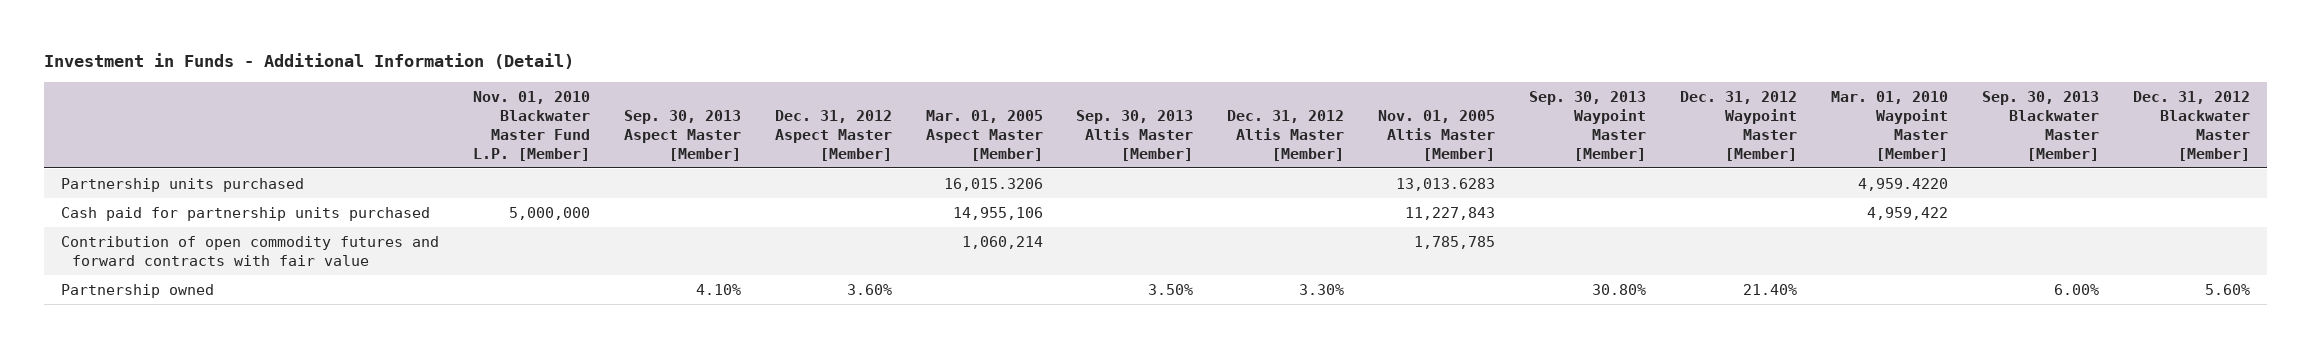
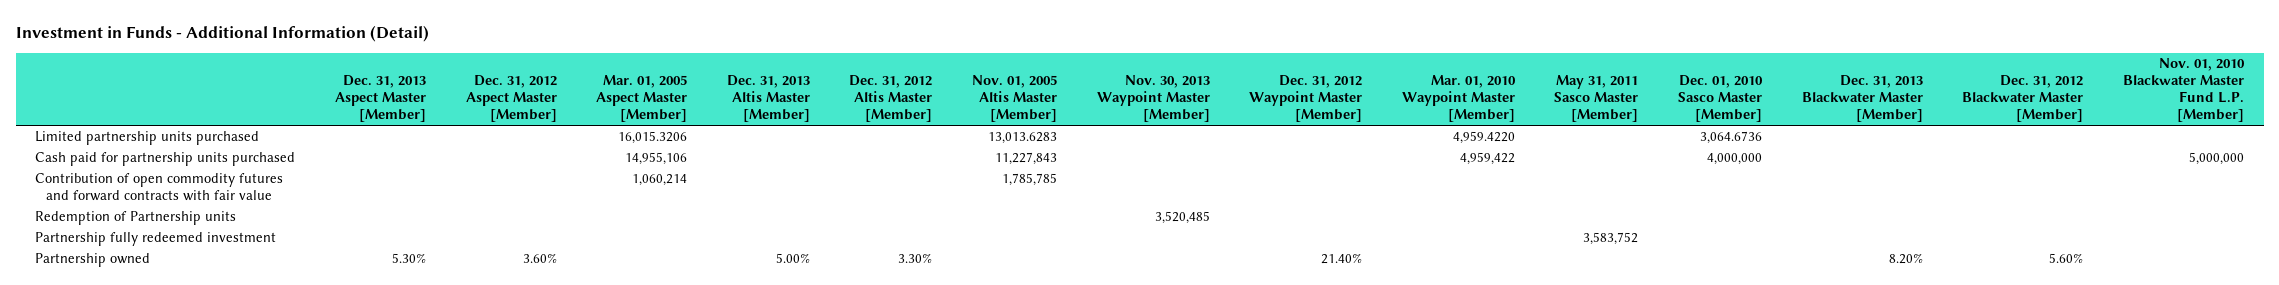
[623,109,741,161] Sep. 30, 2013 Aspect Master [Member] -> none
[1076,109,1194,161] Sep. 30, 2013 Altis Master [Member] -> none
[1529,90,1647,161] Sep. 30, 2013 Waypoint Master [Member] -> none
[1981,90,2099,161] Sep. 30, 2013 Blackwater Master [Member] -> none
none -> [335,75,427,123] Dec. 31, 2013 Aspect Master [Member]
none -> [726,75,810,123] Dec. 31, 2013 Altis Master [Member]
none -> [1096,75,1210,123] Nov. 30, 2013 Waypoint Master [Member]
none -> [1554,75,1639,123] May 31, 2011 Sasco Master [Member]
none -> [1677,75,1763,123] Dec. 01, 2010 Sasco Master [Member]
none -> [1801,75,1923,123] Dec. 31, 2013 Blackwater Master [Member]
[60,178,304,193] Partnership units purchased -> [35,131,260,146] Limited partnership units purchased
none -> [35,211,237,226] Redemption of Partnership units
none -> [35,232,277,247] Partnership fully redeemed investment

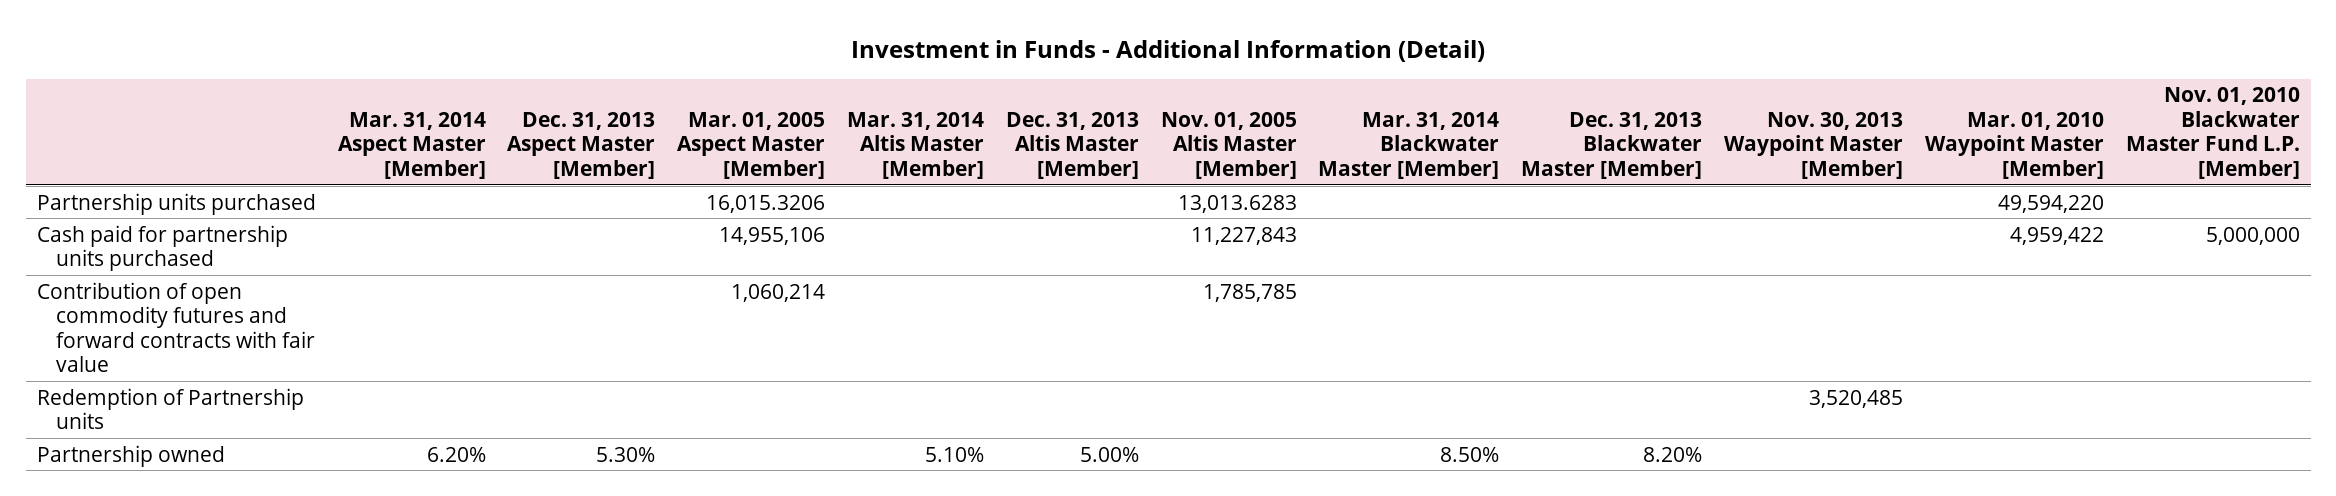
[465,75,557,123] Dec. 31, 2012 Aspect Master [Member] -> none
[849,75,933,123] Dec. 31, 2012 Altis Master [Member] -> none
[1249,75,1363,123] Dec. 31, 2012 Waypoint Master [Member] -> none
[1554,75,1639,123] May 31, 2011 Sasco Master [Member] -> none
[1677,75,1763,123] Dec. 01, 2010 Sasco Master [Member] -> none
[1962,75,2084,123] Dec. 31, 2012 Blackwater Master [Member] -> none
none -> [337,111,486,179] Mar. 31, 2014 Aspect Master [Member]
none -> [847,111,985,179] Mar. 31, 2014 Altis Master [Member]
none -> [1318,111,1500,179] Mar. 31, 2014 Blackwater Master [Member]
[35,131,260,146] Limited partnership units purchased -> [36,192,316,215] Partnership units purchased
[1452,131,1515,145] 4,959.4220 -> [1997,194,2104,213] 49,594,220
[35,232,277,247] Partnership fully redeemed investment -> none

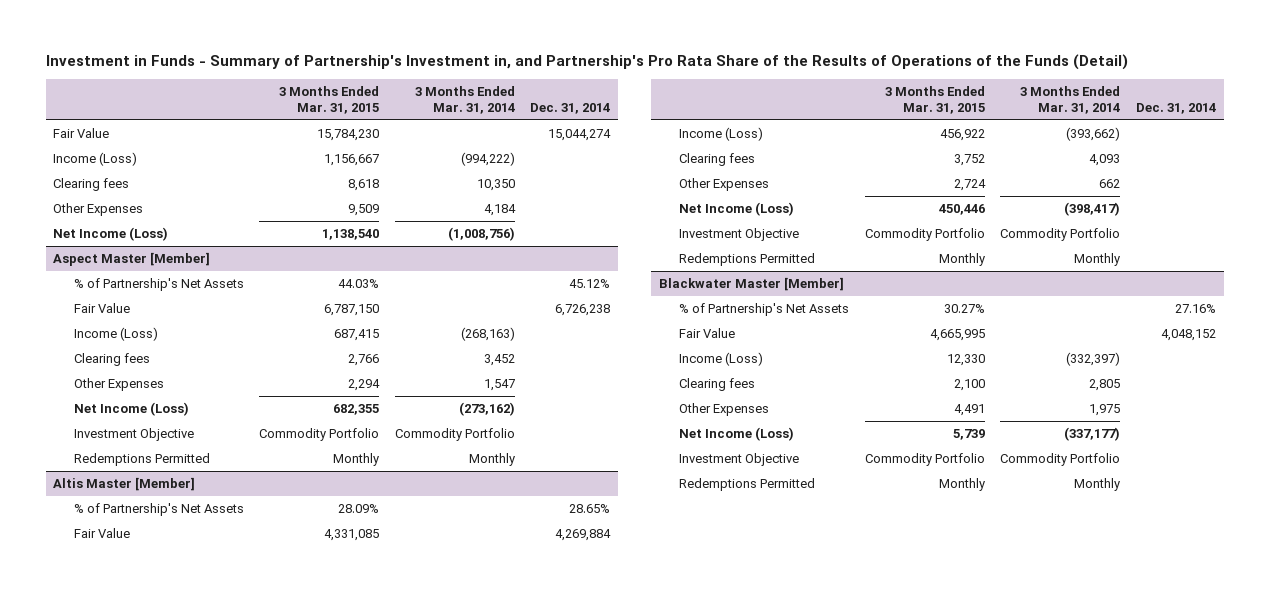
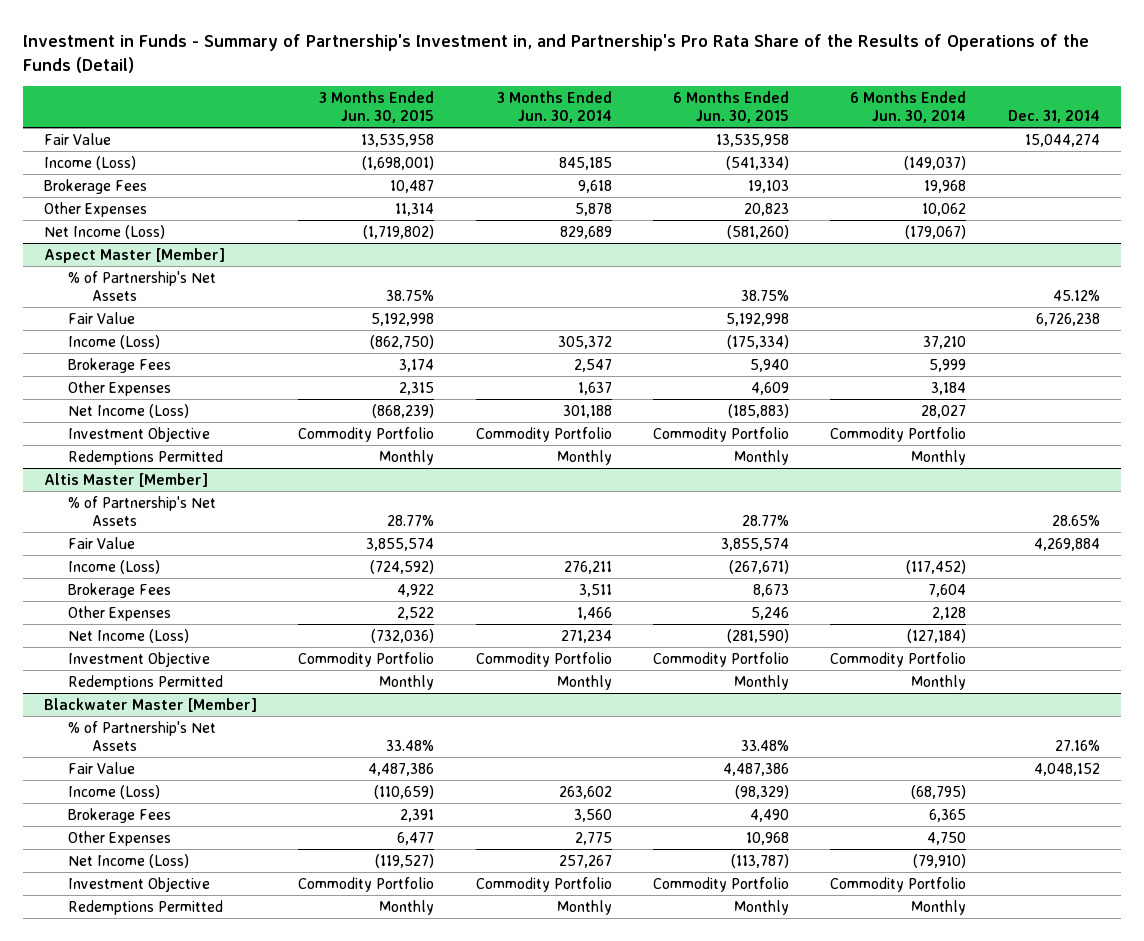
[279,86,380,115] 3 Months Ended Mar. 31, 2015 -> none
[414,86,515,115] 3 Months Ended Mar. 31, 2014 -> none
none -> [319,90,435,123] 3 Months Ended Jun. 30, 2015
none -> [496,90,612,123] 3 Months Ended Jun. 30, 2014
none -> [673,90,790,123] 6 Months Ended Jun. 30, 2015
none -> [850,90,967,123] 6 Months Ended Jun. 30, 2014
[53,178,130,192] Clearing fees -> [43,178,147,194] Brokerage Fees
[73,353,150,367] Clearing fees -> [67,357,171,373] Brokerage Fees
[678,153,755,167] Clearing fees -> [67,582,171,598] Brokerage Fees
[678,378,755,392] Clearing fees -> [67,807,171,823] Brokerage Fees

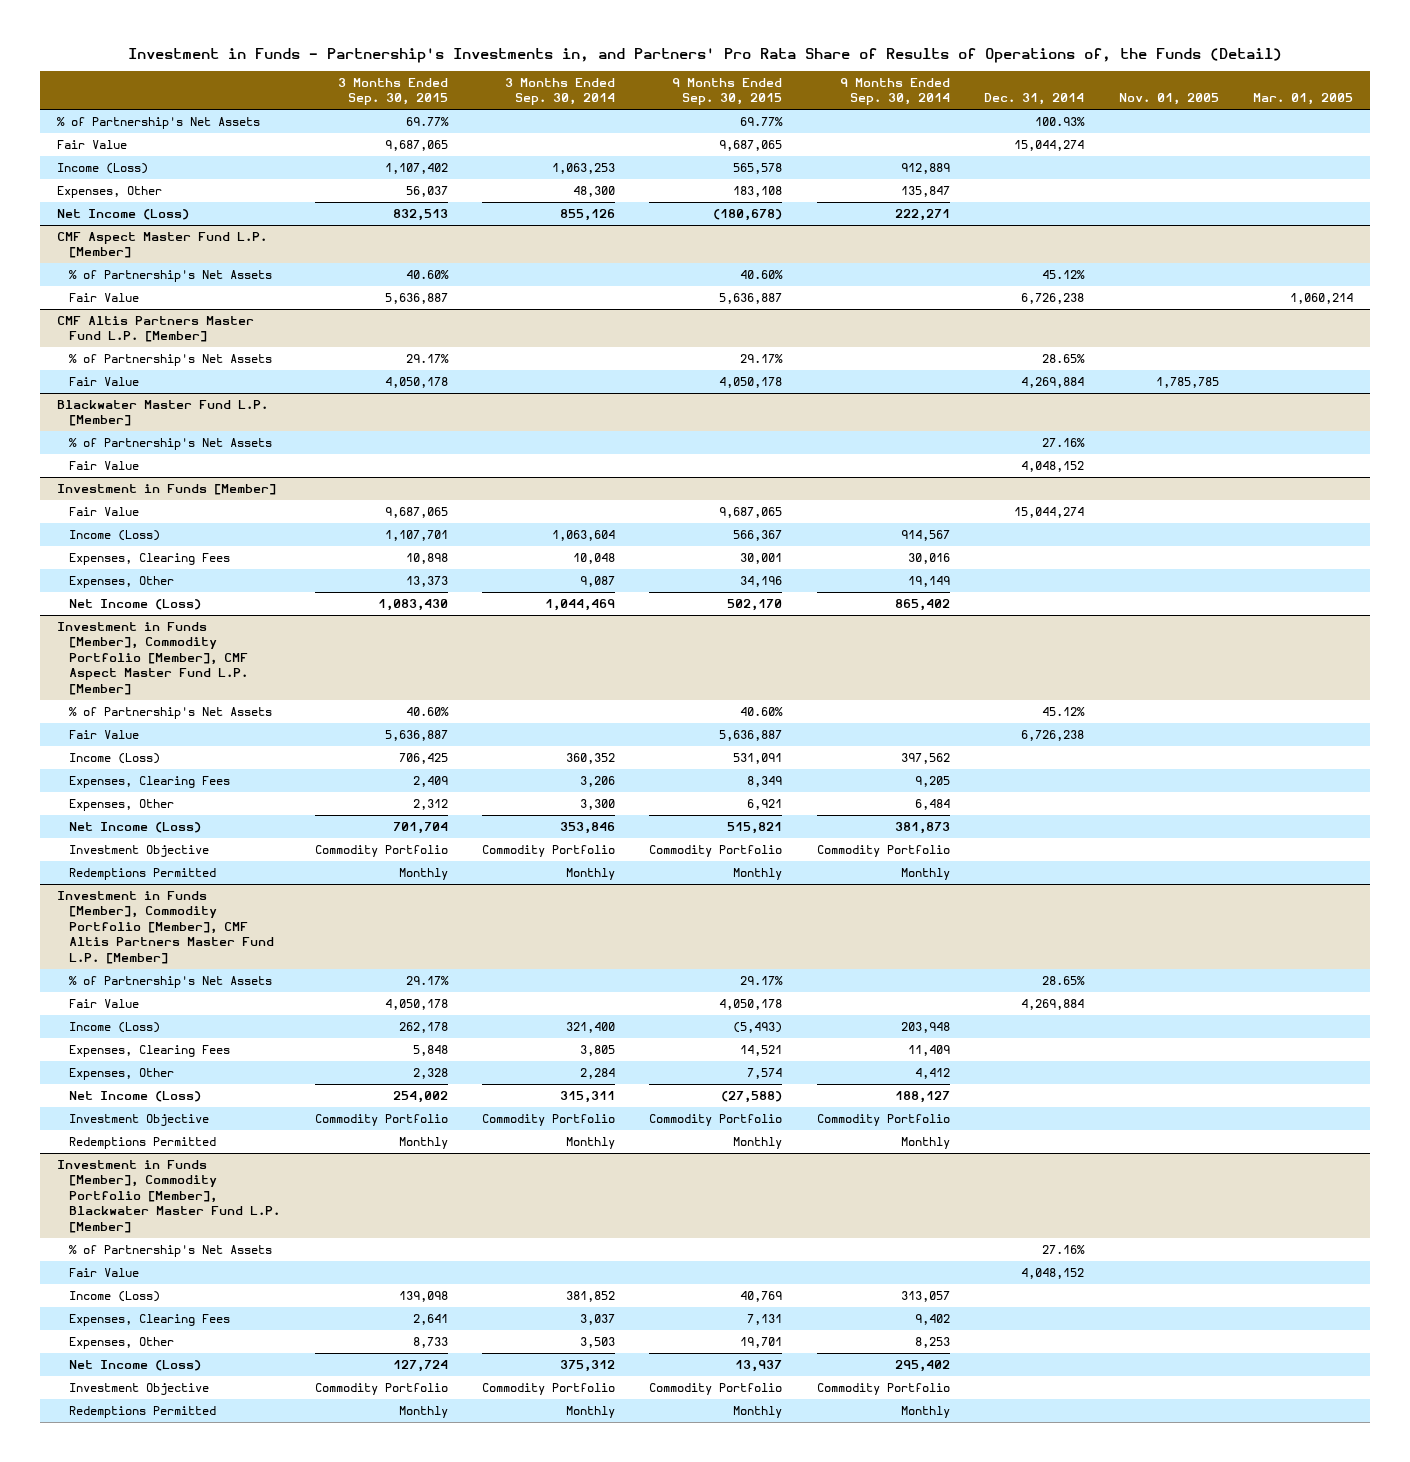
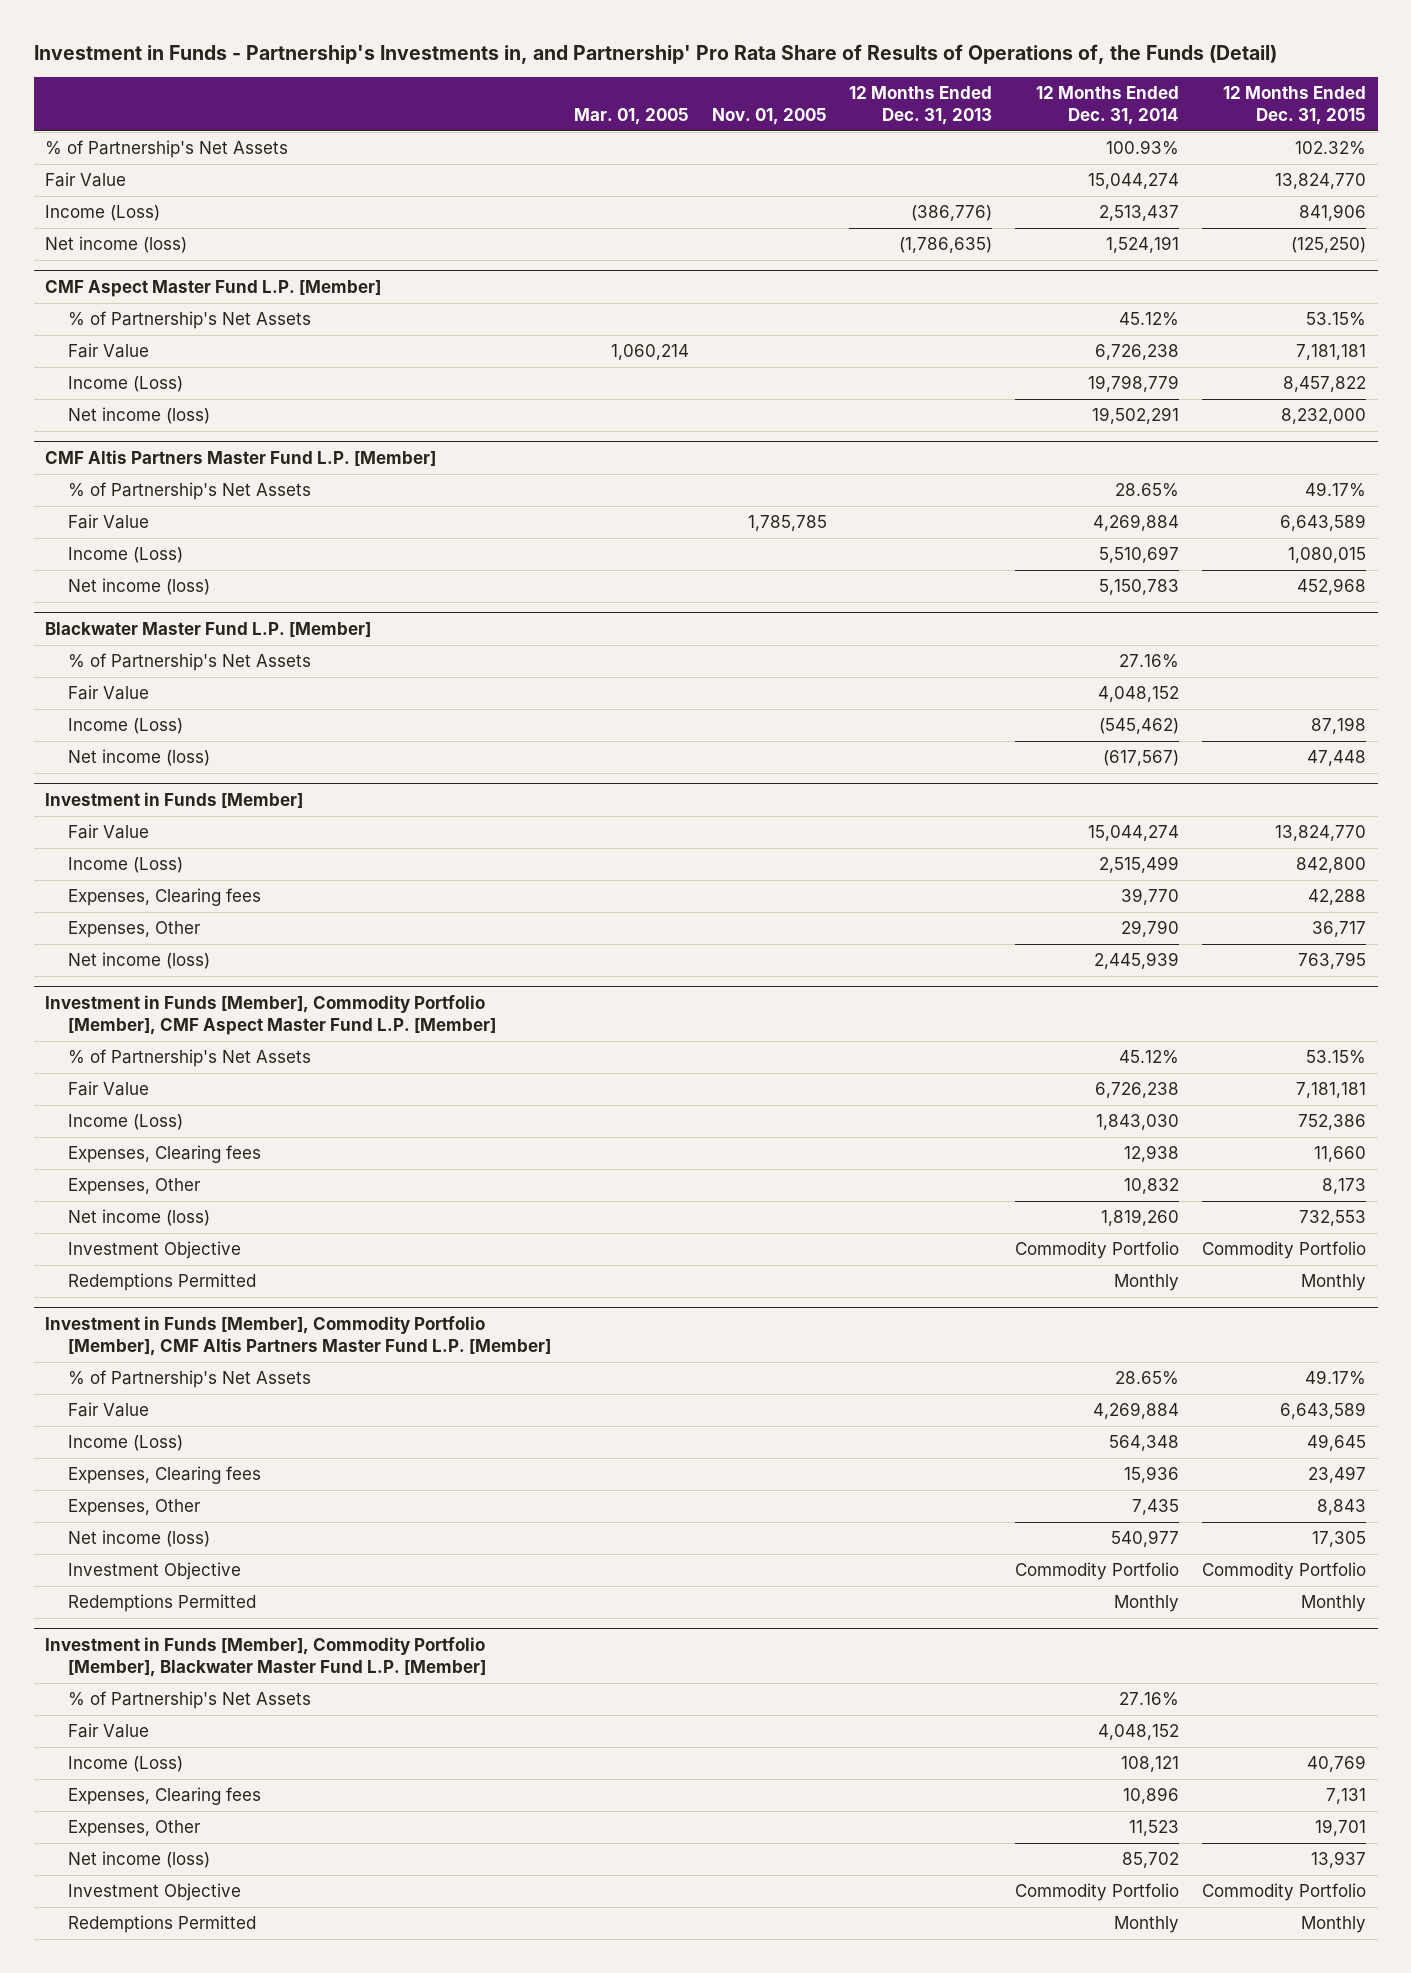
[128,47,1283,63] Investment in Funds - Partnership's Investments in, and Partners' Pro Rata Share of Results of Operations of, the Funds (Detail) -> [33,44,1277,65] Investment in Funds - Partnership's Investments in, and Partnership' Pro Rata Share of Results of Operations of, the Funds (Detail)
[337,77,448,106] 3 Months Ended Sep. 30, 2015 -> none
[505,77,616,106] 3 Months Ended Sep. 30, 2014 -> none
[672,77,783,106] 9 Months Ended Sep. 30, 2015 -> none
[839,77,950,106] 9 Months Ended Sep. 30, 2014 -> none
[984,93,1085,106] Dec. 31, 2014 -> none
none -> [849,86,993,126] 12 Months Ended Dec. 31, 2013
none -> [1036,86,1180,126] 12 Months Ended Dec. 31, 2014
none -> [1223,86,1367,126] 12 Months Ended Dec. 31, 2015
[57,185,163,198] Expenses, Other -> none
[57,208,190,220] Net Income (Loss) -> [45,236,188,254] Net income (loss)
none -> [67,376,183,393] Income (Loss)
none -> [67,407,210,425] Net income (loss)
none -> [67,547,183,564] Income (Loss)
none -> [67,578,210,596] Net income (loss)
none -> [67,718,183,735] Income (Loss)
none -> [67,749,210,767] Net income (loss)
[69,552,231,565] Expenses, Clearing Fees -> [67,888,261,907] Expenses, Clearing fees
[69,598,202,610] Net Income (Loss) -> [67,952,210,970] Net income (loss)
[69,775,231,788] Expenses, Clearing Fees -> [67,1145,261,1164] Expenses, Clearing fees
[69,821,202,833] Net Income (Loss) -> [67,1209,210,1227] Net income (loss)
[69,1044,231,1057] Expenses, Clearing Fees -> [67,1466,261,1485] Expenses, Clearing fees
[69,1090,202,1102] Net Income (Loss) -> [67,1530,210,1548] Net income (loss)
[69,1313,231,1326] Expenses, Clearing Fees -> [67,1787,261,1806] Expenses, Clearing fees
[69,1359,202,1371] Net Income (Loss) -> [67,1851,210,1869] Net income (loss)

